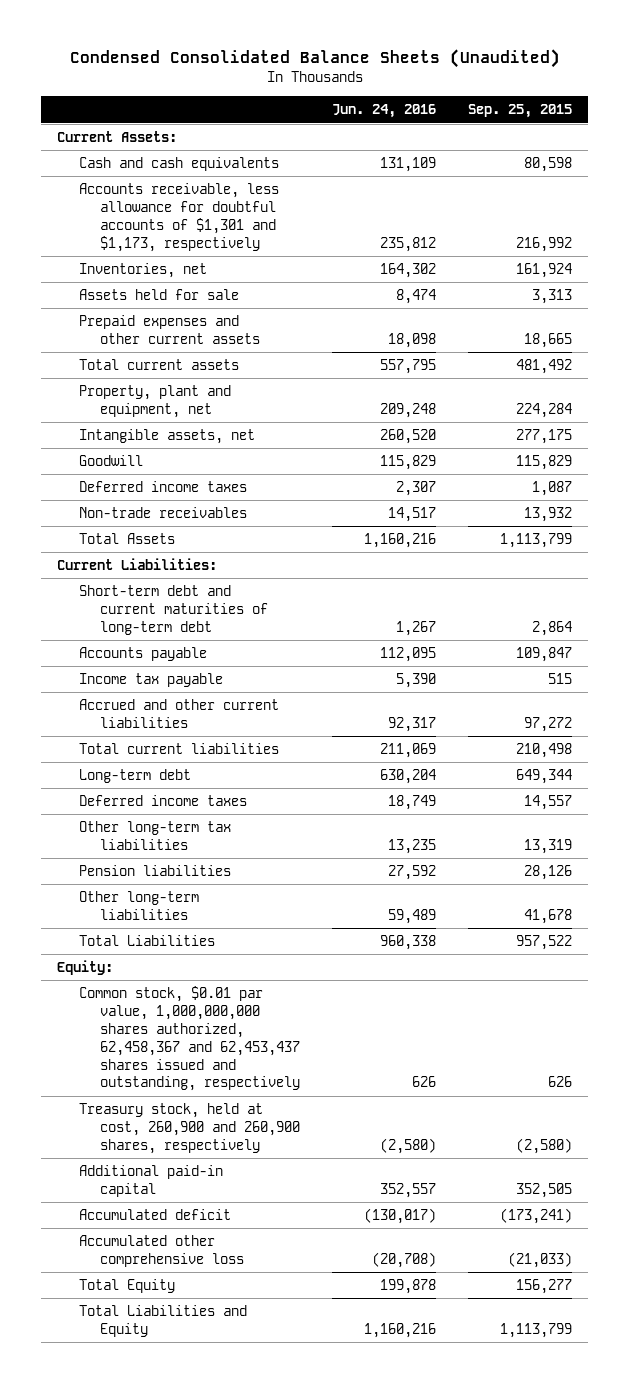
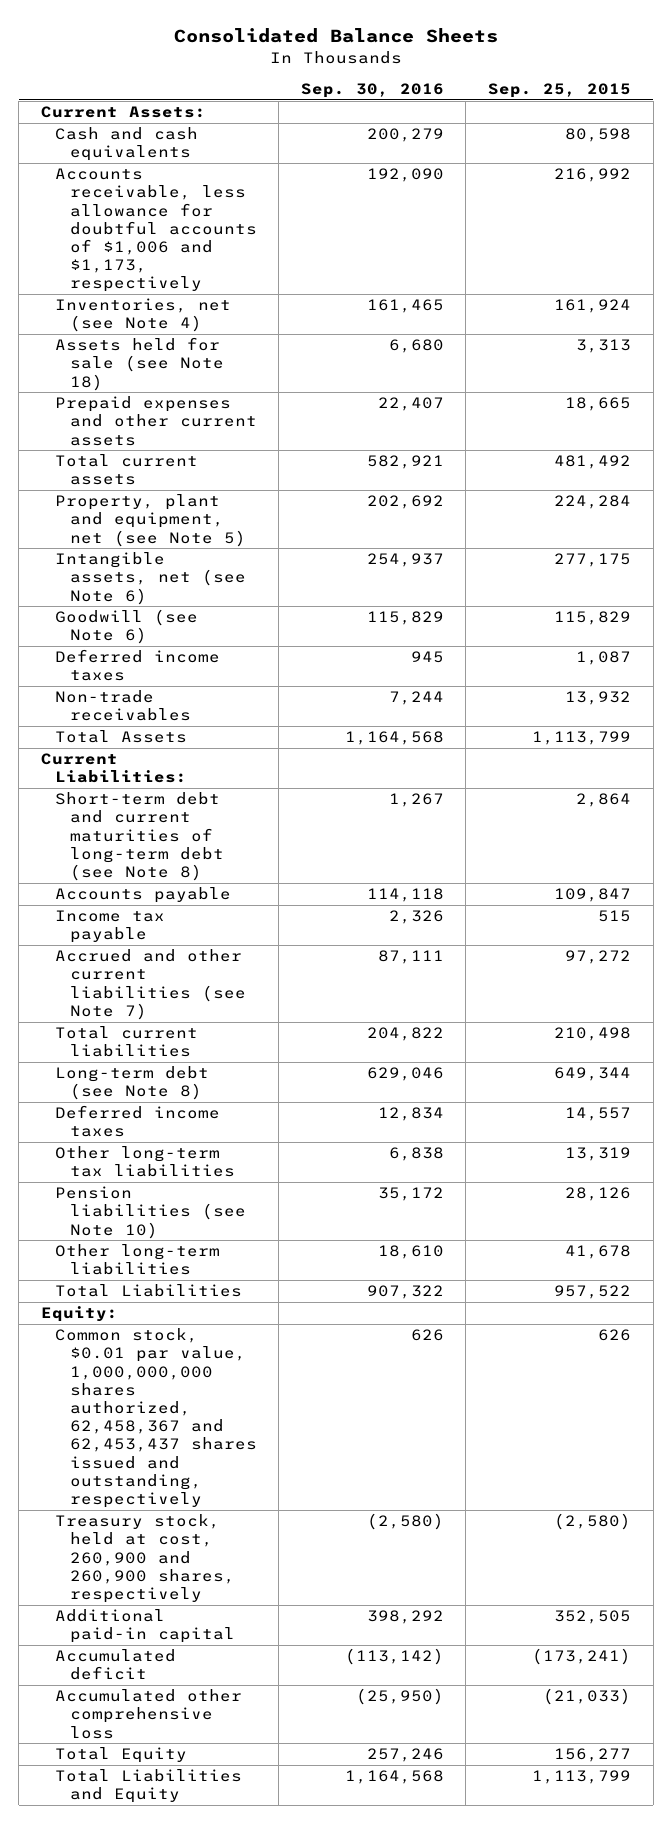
[69,49,560,69] Condensed Consolidated Balance Sheets (Unaudited) -> [174,28,499,44] Consolidated Balance Sheets
[332,104,437,119] Jun. 24, 2016 -> none
none -> [300,82,444,98] Sep. 30, 2016
[78,183,279,252] Accounts receivable, less allowance for doubtful accounts of $1,301 and $1,173, respectively -> [55,168,257,293] Accounts receivable, less allowance for doubtful accounts of $1,006 and $1,173, respectively
[78,263,207,279] Inventories, net -> [55,298,232,333] Inventories, net (see Note 4)
[78,289,239,301] Assets held for sale -> [55,337,224,391] Assets held for sale (see Note 18)
[78,385,231,418] Property, plant and equipment, net -> [55,494,246,547] Property, plant and equipment, net (see Note 5)
[78,429,255,445] Intangible assets, net -> [55,552,246,605] Intangible assets, net (see Note 6)
[78,455,143,467] Goodwill -> [55,609,199,645] Goodwill (see Note 6)
[78,585,269,635] Short-term debt and current maturities of long-term debt -> [55,792,224,882] Short-term debt and current maturities of long-term debt (see Note 8)
[78,699,279,728] Accrued and other current liabilities -> [55,949,246,1020] Accrued and other current liabilities (see Note 7)
[78,769,191,784] Long-term debt -> [55,1066,210,1101] Long-term debt (see Note 8)
[78,865,231,877] Pension liabilities -> [55,1186,246,1239] Pension liabilities (see Note 10)

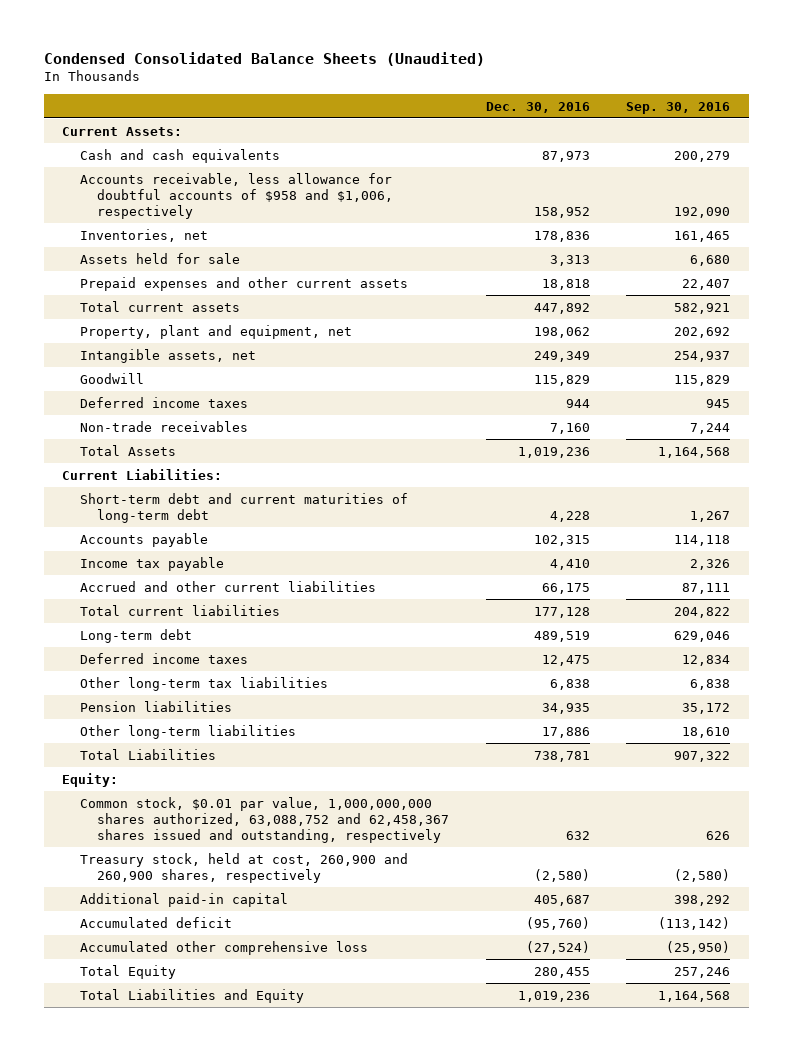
[174,28,499,44] Consolidated Balance Sheets -> [43,51,485,66] Condensed Consolidated Balance Sheets (Unaudited)
[488,82,632,98] Sep. 25, 2015 -> none
none -> [485,101,590,113] Dec. 30, 2016
[55,168,257,293] Accounts receivable, less allowance for doubtful accounts of $1,006 and $1,173, respectively -> [79,172,394,219] Accounts receivable, less allowance for doubtful accounts of $958 and $1,006, respectively
[55,298,232,333] Inventories, net (see Note 4) -> [79,228,208,242] Inventories, net
[55,337,224,391] Assets held for sale (see Note 18) -> [79,252,240,264] Assets held for sale
[55,494,246,547] Property, plant and equipment, net (see Note 5) -> [79,324,352,339] Property, plant and equipment, net
[55,552,246,605] Intangible assets, net (see Note 6) -> [79,348,256,363] Intangible assets, net
[55,609,199,645] Goodwill (see Note 6) -> [79,372,144,384] Goodwill
[55,792,224,882] Short-term debt and current maturities of long-term debt (see Note 8) -> [79,492,408,523] Short-term debt and current maturities of long-term debt
[55,949,246,1020] Accrued and other current liabilities (see Note 7) -> [79,580,376,592] Accrued and other current liabilities
[55,1066,210,1101] Long-term debt (see Note 8) -> [79,628,192,643] Long-term debt
[55,1186,246,1239] Pension liabilities (see Note 10) -> [79,700,232,712] Pension liabilities
[55,1328,257,1508] Common stock, $0.01 par value, 1,000,000,000 shares authorized, 62,458,367 and 62,453,437 shares issued and outstanding, respectively -> [79,796,450,843] Common stock, $0.01 par value, 1,000,000,000 shares authorized, 63,088,752 and 62,458,367 shares issued and outstanding, respectively

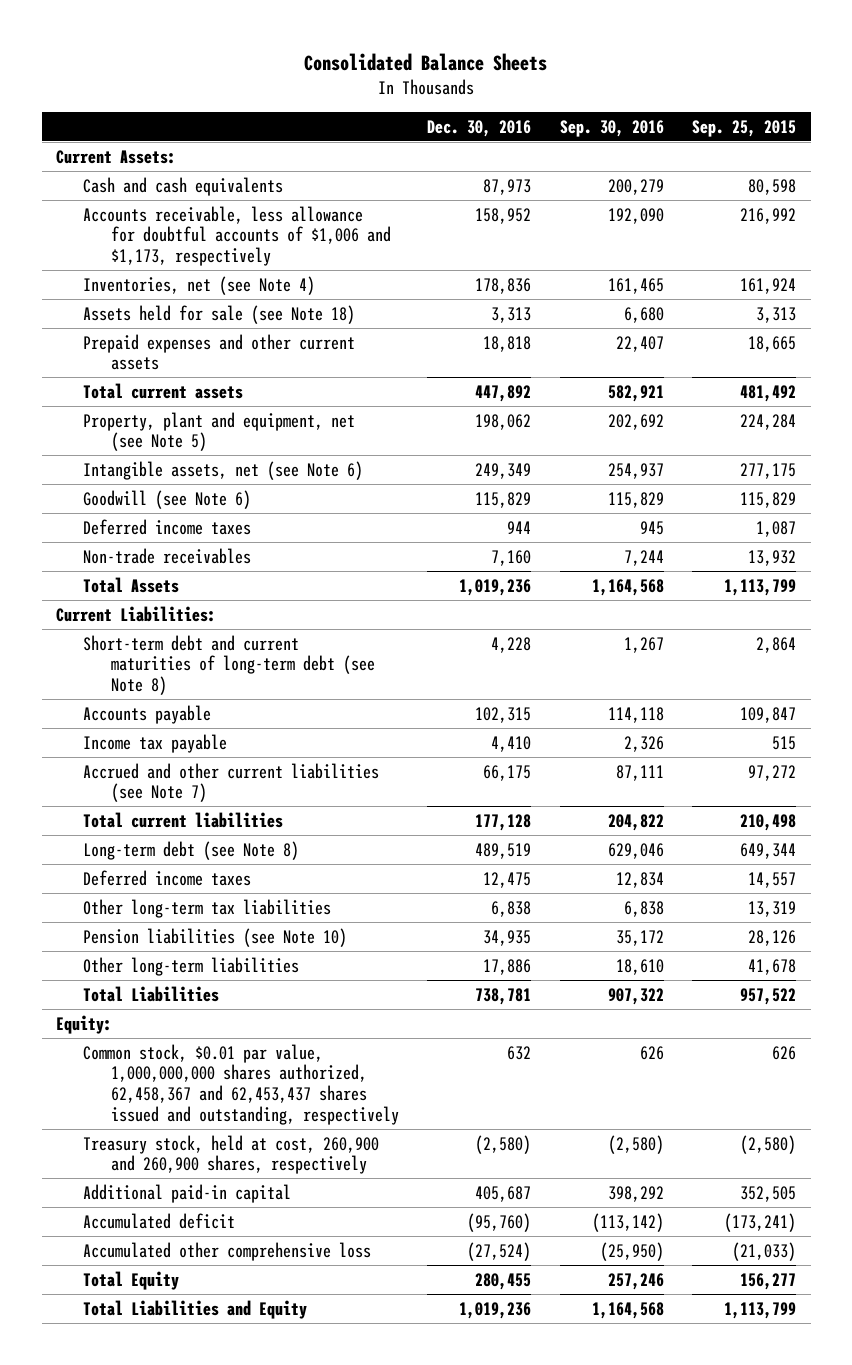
[43,51,485,66] Condensed Consolidated Balance Sheets (Unaudited) -> [304,52,548,71] Consolidated Balance Sheets
none -> [692,119,797,137] Sep. 25, 2015
[79,172,394,219] Accounts receivable, less allowance for doubtful accounts of $958 and $1,006, respectively -> [83,205,391,267] Accounts receivable, less allowance for doubtful accounts of $1,006 and $1,173, respectively
[79,228,208,242] Inventories, net -> [83,275,316,295] Inventories, net (see Note 4)
[79,252,240,264] Assets held for sale -> [83,304,356,324] Assets held for sale (see Note 18)
[79,324,352,339] Property, plant and equipment, net -> [83,411,356,452] Property, plant and equipment, net (see Note 5)
[79,348,256,363] Intangible assets, net -> [83,460,364,480] Intangible assets, net (see Note 6)
[79,372,144,384] Goodwill -> [83,489,252,509] Goodwill (see Note 6)
[79,492,408,523] Short-term debt and current maturities of long-term debt -> [83,634,375,696] Short-term debt and current maturities of long-term debt (see Note 8)
[79,580,376,592] Accrued and other current liabilities -> [83,762,380,803] Accrued and other current liabilities (see Note 7)
[79,628,192,643] Long-term debt -> [83,840,300,860] Long-term debt (see Note 8)
[79,700,232,712] Pension liabilities -> [83,927,348,947] Pension liabilities (see Note 10)
[79,796,450,843] Common stock, $0.01 par value, 1,000,000,000 shares authorized, 63,088,752 and 62,458,367 shares issued and outstanding, respectively -> [83,1043,399,1126] Common stock, $0.01 par value, 1,000,000,000 shares authorized, 62,458,367 and 62,453,437 shares issued and outstanding, respectively

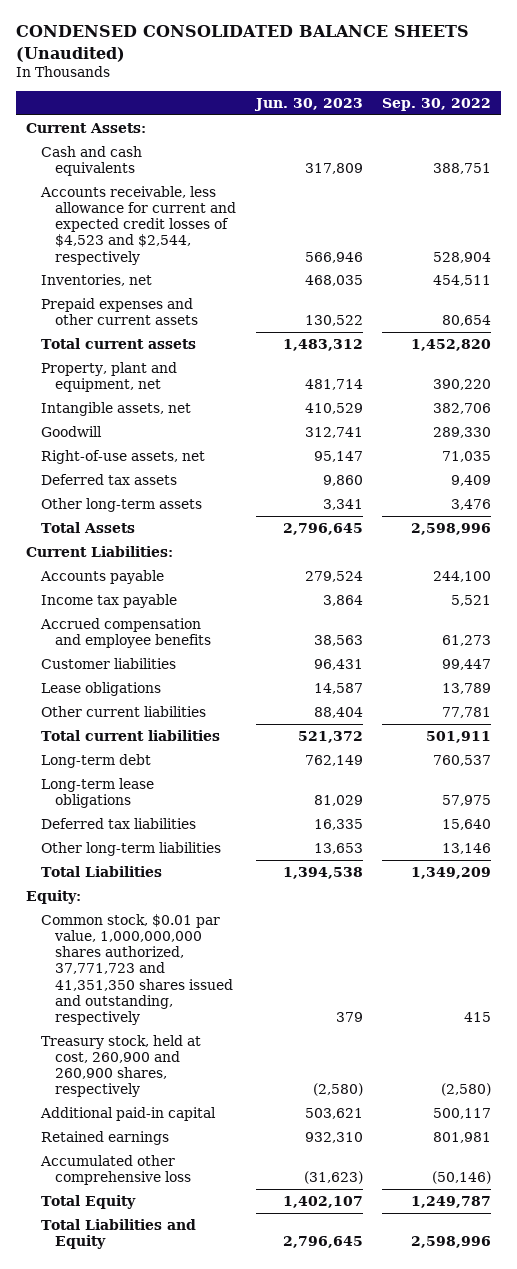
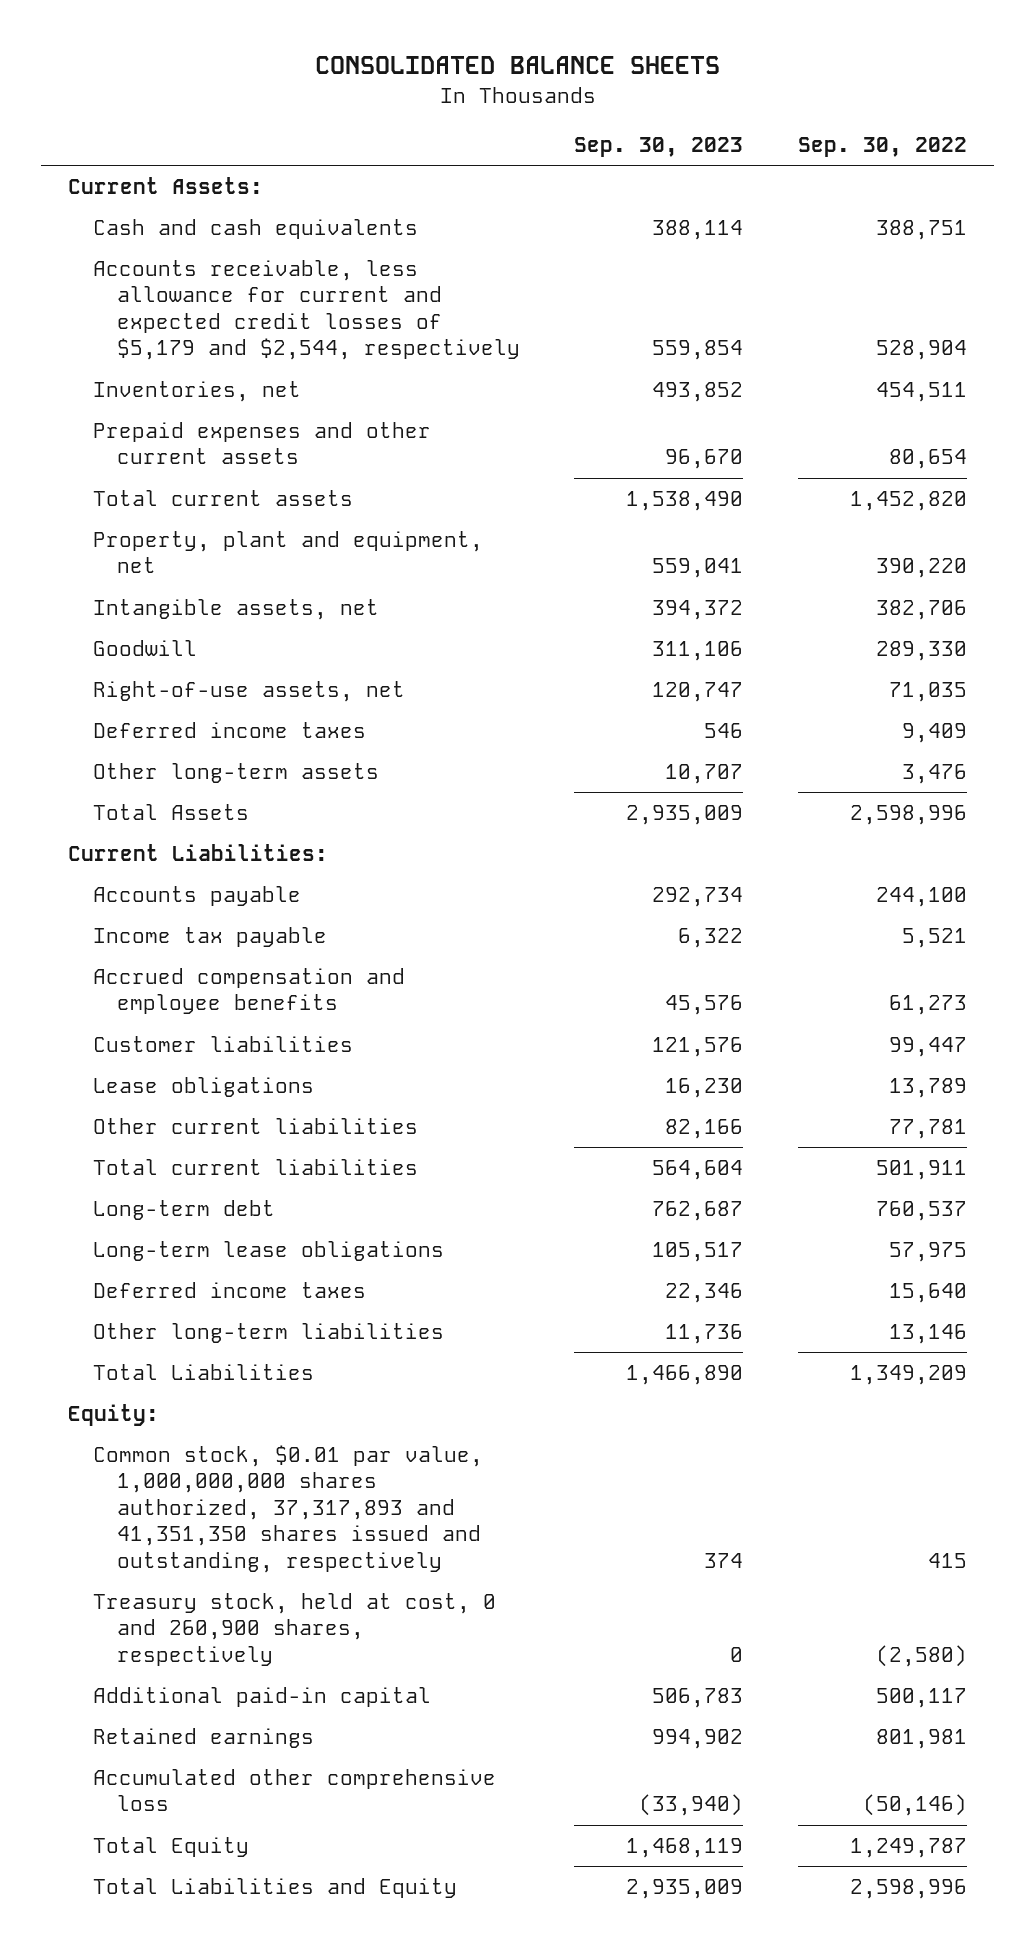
[16,25,470,62] CONDENSED CONSOLIDATED BALANCE SHEETS (Unaudited) -> [314,56,720,75] CONSOLIDATED BALANCE SHEETS
[253,97,363,111] Jun. 30, 2023 -> none
none -> [574,137,744,158] Sep. 30, 2023
[39,185,237,265] Accounts receivable, less allowance for current and expected credit losses of $4,523 and $2,544, respectively -> [92,260,520,361] Accounts receivable, less allowance for current and expected credit losses of $5,179 and $2,544, respectively
[40,473,177,485] Deferred tax assets -> [92,722,366,739] Deferred income taxes
[40,817,196,829] Deferred tax liabilities -> [92,1282,366,1299] Deferred income taxes
[40,913,234,1025] Common stock, $0.01 par value, 1,000,000,000 shares authorized, 37,771,723 and 41,351,350 shares issued and outstanding, respectively -> [92,1445,483,1573] Common stock, $0.01 par value, 1,000,000,000 shares authorized, 37,317,893 and 41,351,350 shares issued and outstanding, respectively
[40,1034,201,1098] Treasury stock, held at cost, 260,900 and 260,900 shares, respectively -> [92,1593,496,1666] Treasury stock, held at cost, 0 and 260,900 shares, respectively

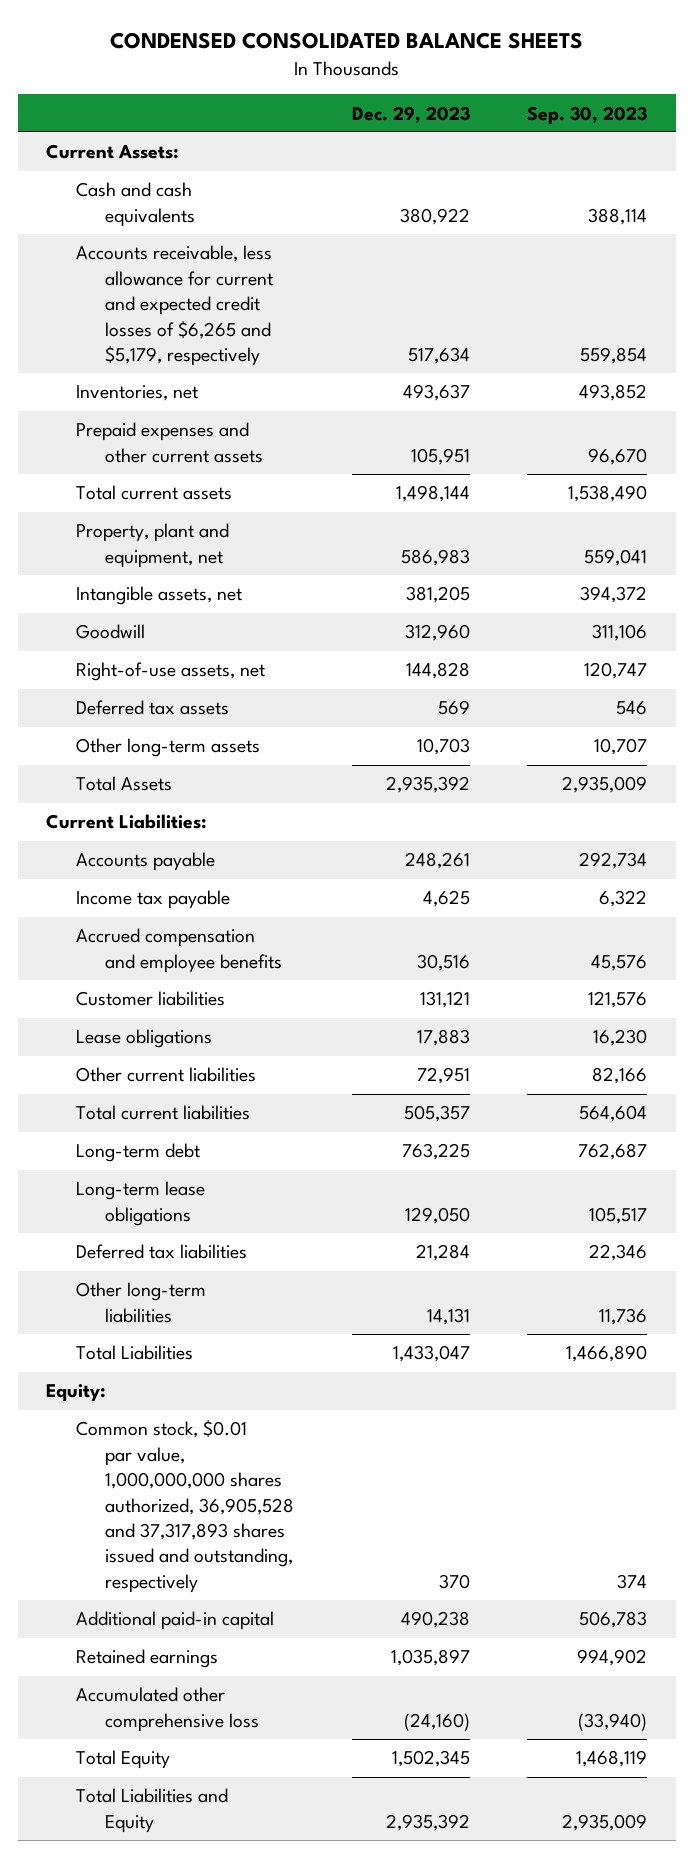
[314,56,720,75] CONSOLIDATED BALANCE SHEETS -> [109,32,583,50] CONDENSED CONSOLIDATED BALANCE SHEETS
[797,137,967,158] Sep. 30, 2022 -> none
none -> [351,105,470,123] Dec. 29, 2023
[92,260,520,361] Accounts receivable, less allowance for current and expected credit losses of $5,179 and $2,544, respectively -> [75,245,274,366] Accounts receivable, less allowance for current and expected credit losses of $6,265 and $5,179, respectively
[92,722,366,739] Deferred income taxes -> [75,700,229,716] Deferred tax assets
[92,1282,366,1299] Deferred income taxes -> [75,1244,247,1260] Deferred tax liabilities
[92,1593,496,1666] Treasury stock, held at cost, 0 and 260,900 shares, respectively -> none
[92,1445,483,1573] Common stock, $0.01 par value, 1,000,000,000 shares authorized, 37,317,893 and 41,351,350 shares issued and outstanding, respectively -> [75,1420,295,1593] Common stock, $0.01 par value, 1,000,000,000 shares authorized, 36,905,528 and 37,317,893 shares issued and outstanding, respectively

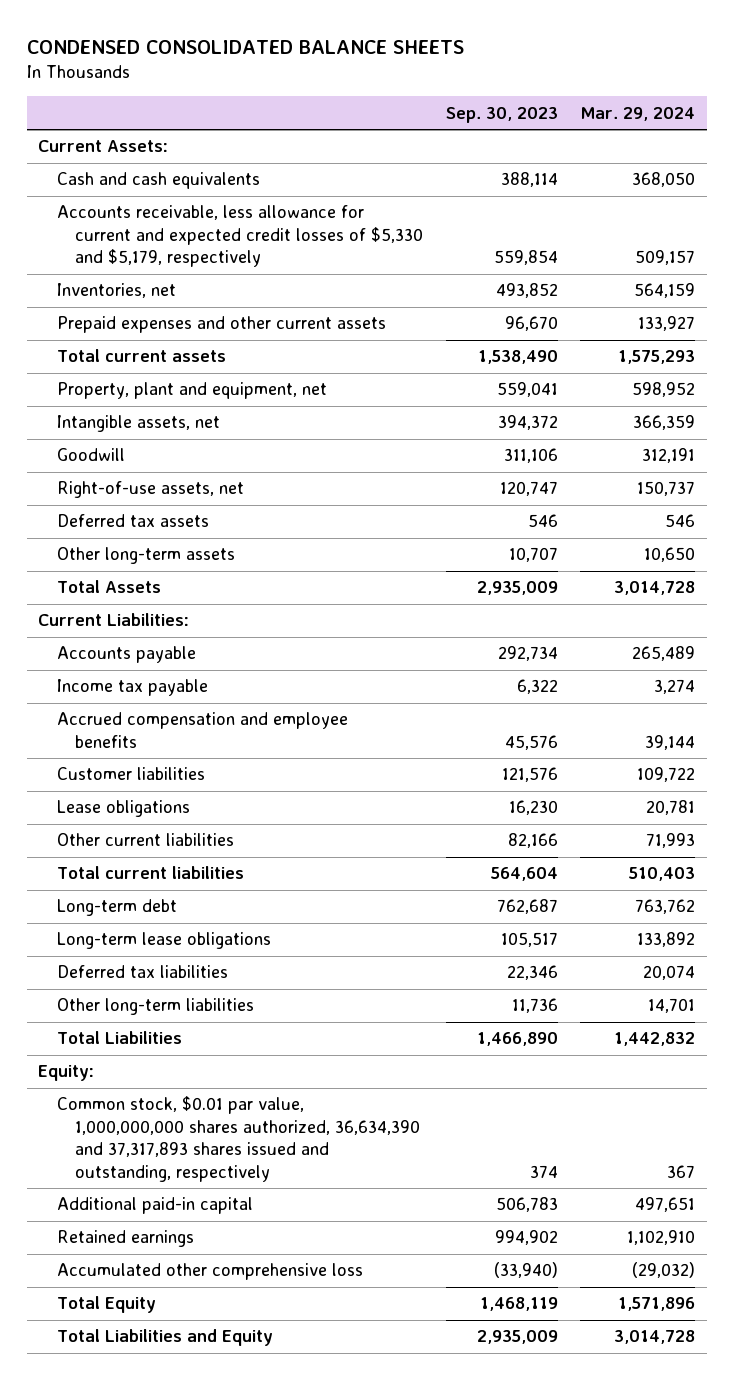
[351,105,470,123] Dec. 29, 2023 -> none
none -> [580,106,696,121] Mar. 29, 2024
[75,245,274,366] Accounts receivable, less allowance for current and expected credit losses of $6,265 and $5,179, respectively -> [56,205,424,268] Accounts receivable, less allowance for current and expected credit losses of $5,330 and $5,179, respectively
[75,1420,295,1593] Common stock, $0.01 par value, 1,000,000,000 shares authorized, 36,905,528 and 37,317,893 shares issued and outstanding, respectively -> [56,1096,421,1182] Common stock, $0.01 par value, 1,000,000,000 shares authorized, 36,634,390 and 37,317,893 shares issued and outstanding, respectively

